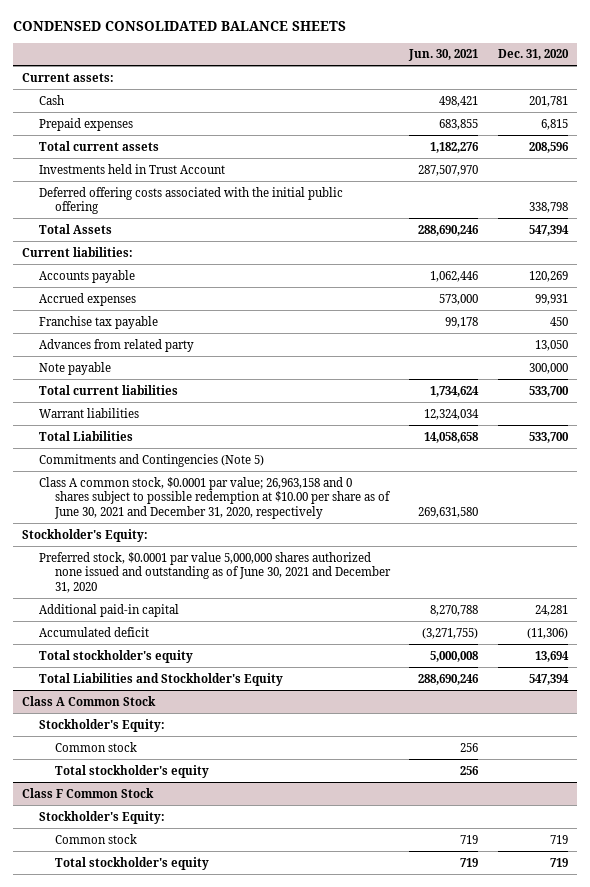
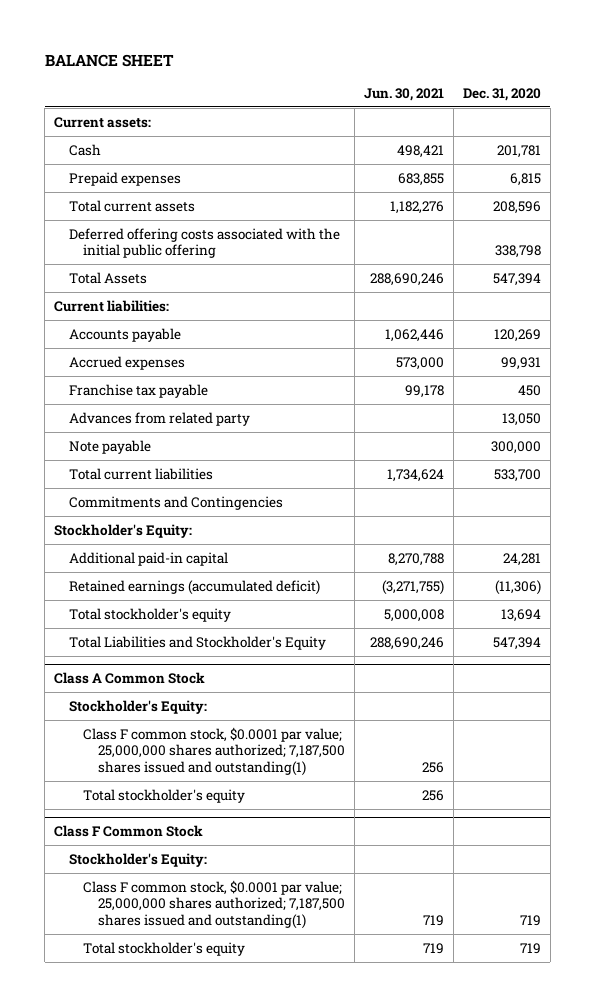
[12,20,346,31] CONDENSED CONSOLIDATED BALANCE SHEETS -> [44,53,174,67] BALANCE SHEET
[38,163,225,174] Investments held in Trust Account -> none
[38,407,139,418] Warrant liabilities -> none
[38,430,133,441] Total Liabilities -> none
[38,476,392,519] Class A common stock, $0.0001 par value; 26,963,158 and 0 shares subject to possible redemption at $10.00 per share as of June 30, 2021 and December 31, 2020, respectively -> none
[38,453,264,467] Commitments and Contingencies (Note 5) -> [68,495,283,510] Commitments and Contingencies
[38,551,392,593] Preferred stock, $0.0001 par value 5,000,000 shares authorized none issued and outstanding as of June 30, 2021 and December 31, 2020 -> none
[38,626,149,637] Accumulated deficit -> [68,579,320,595] Retained earnings (accumulated deficit)
[55,741,138,752] Common stock -> [83,726,345,777] Class F common stock, $0.0001 par value; 25,000,000 shares authorized; 7,187,500 shares issued and outstanding(1)
[55,833,138,844] Common stock -> [83,879,345,930] Class F common stock, $0.0001 par value; 25,000,000 shares authorized; 7,187,500 shares issued and outstanding(1)

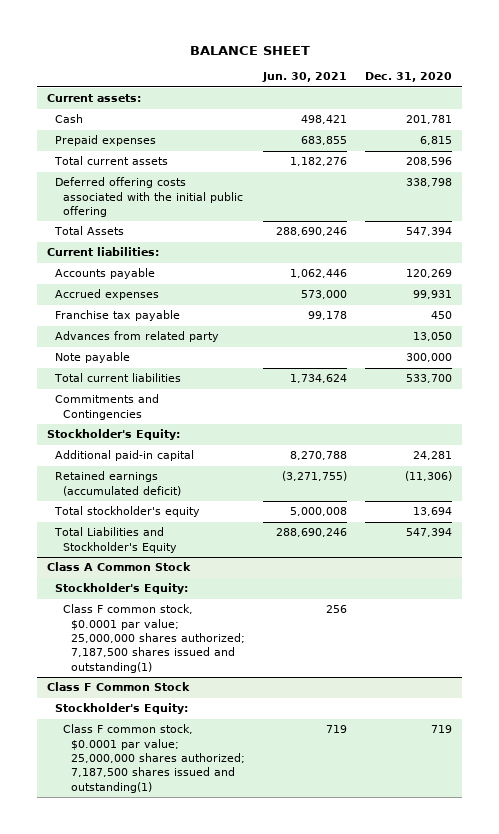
[83,788,246,803] Total stockholder's equity -> none
[83,941,246,956] Total stockholder's equity -> none

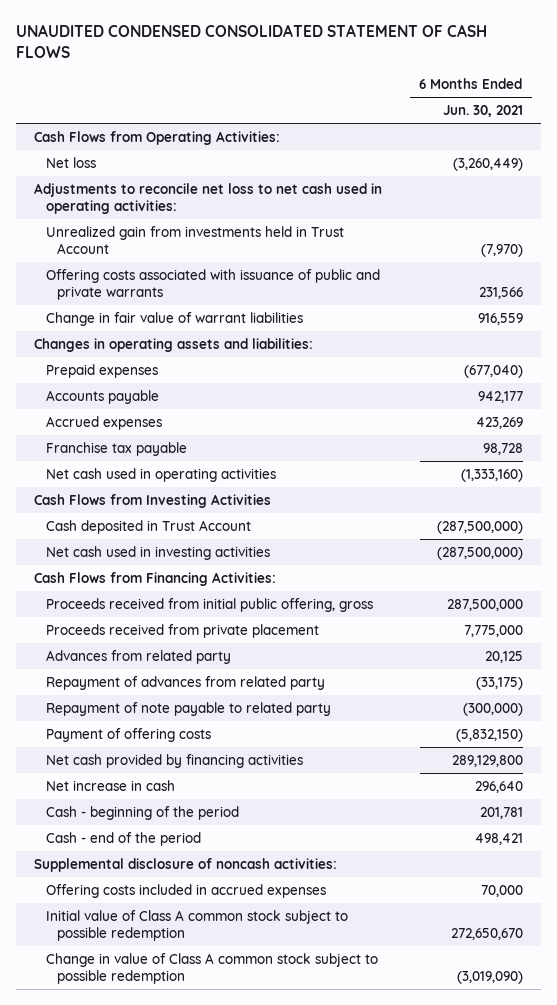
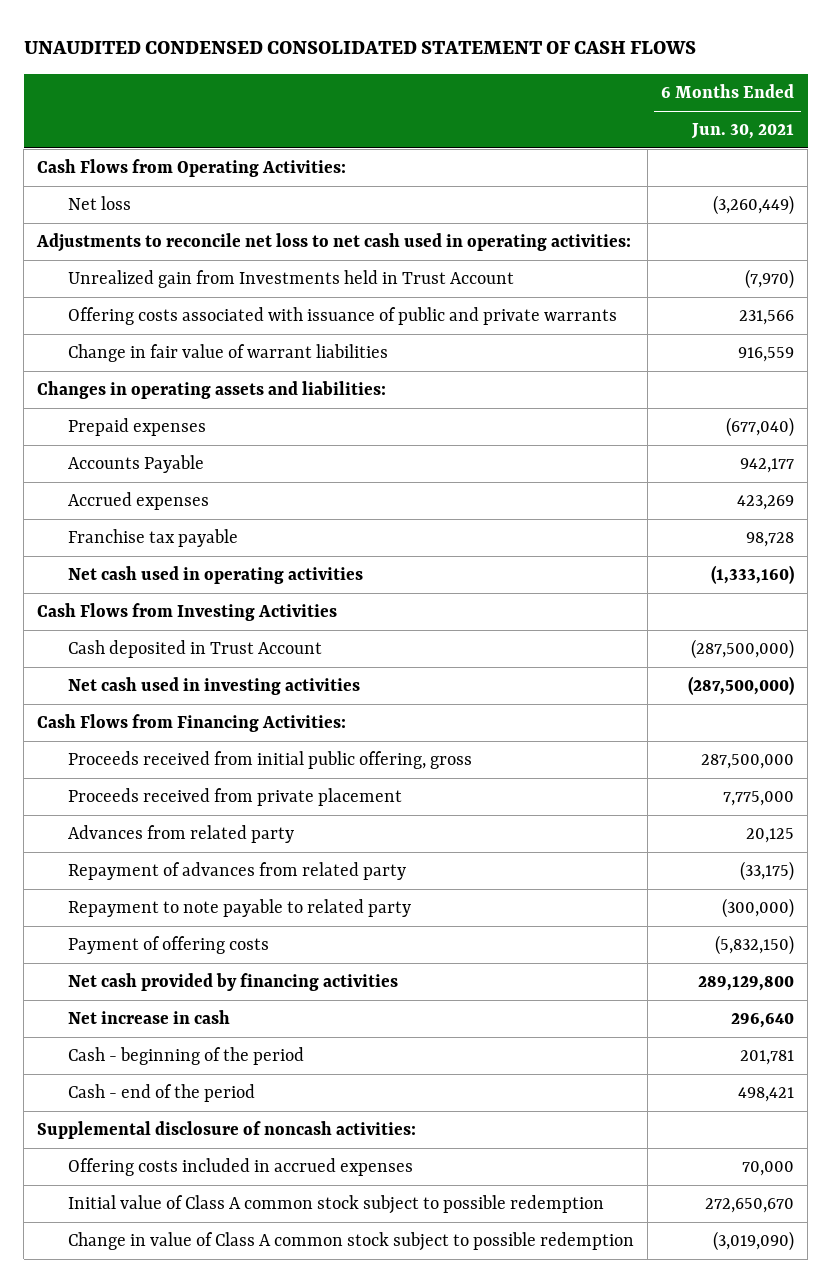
[45,225,344,254] Unrealized gain from investments held in Trust Account -> [67,269,514,288] Unrealized gain from Investments held in Trust Account
[45,389,159,404] Accounts payable -> [67,454,204,473] Accounts Payable
[45,701,331,716] Repayment of note payable to related party -> [67,898,411,917] Repayment to note payable to related party

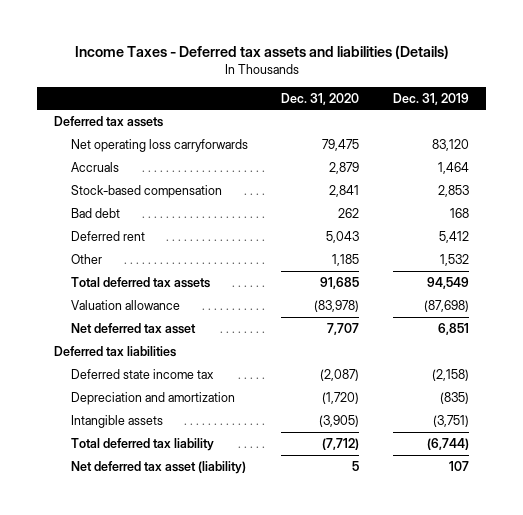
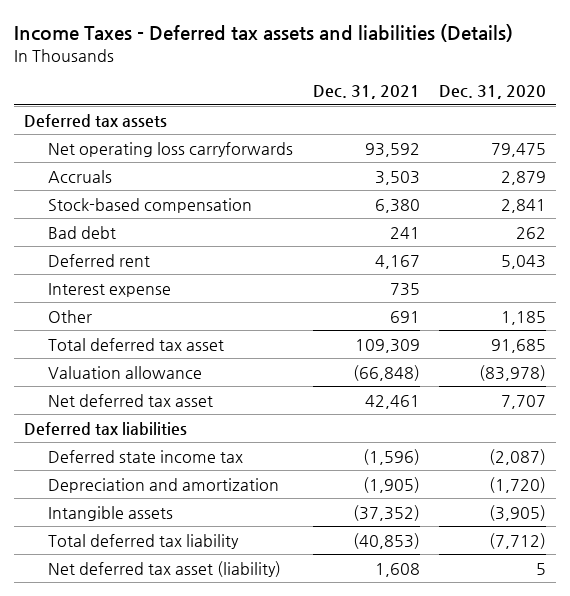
[393,92,470,105] Dec. 31, 2019 -> none
none -> [312,85,420,100] Dec. 31, 2021
none -> [48,282,172,297] Interest expense
[70,277,210,289] Total deferred tax assets -> [48,337,225,351] Total deferred tax asset

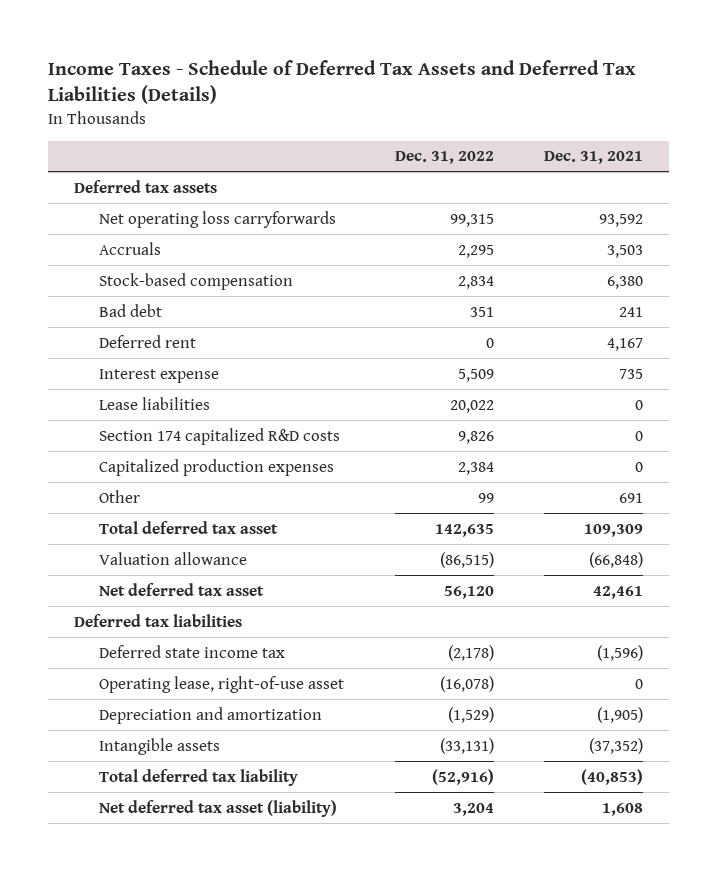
[14,24,514,43] Income Taxes - Deferred tax assets and liabilities (Details) -> [48,59,637,105] Income Taxes - Schedule of Deferred Tax Assets and Deferred Tax Liabilities (Details)
[439,85,547,100] Dec. 31, 2020 -> none
none -> [394,151,494,165] Dec. 31, 2022
none -> [99,396,211,410] Lease liabilities
none -> [99,427,341,445] Section 174 capitalized R&D costs
none -> [99,458,335,476] Capitalized production expenses
none -> [99,675,345,693] Operating lease, right-of-use asset

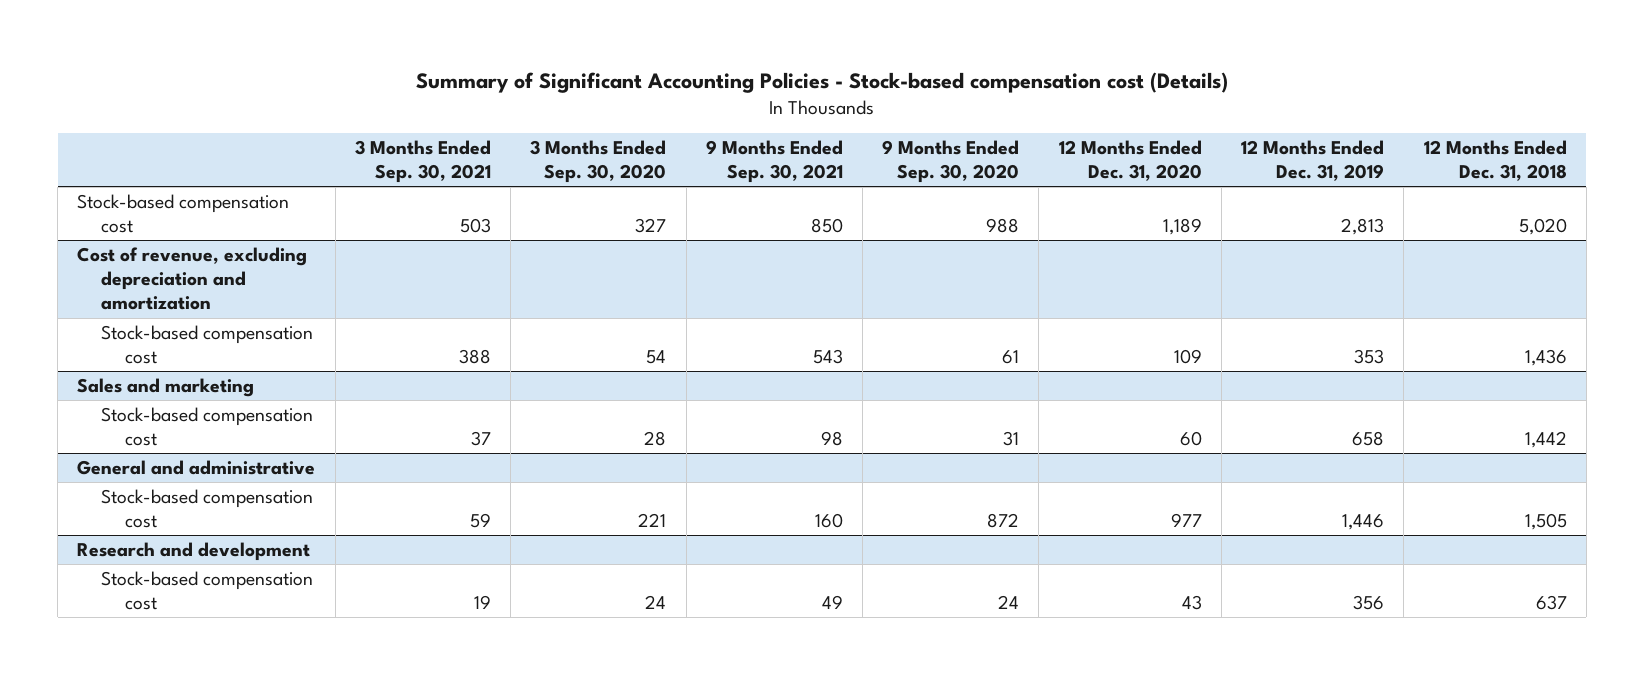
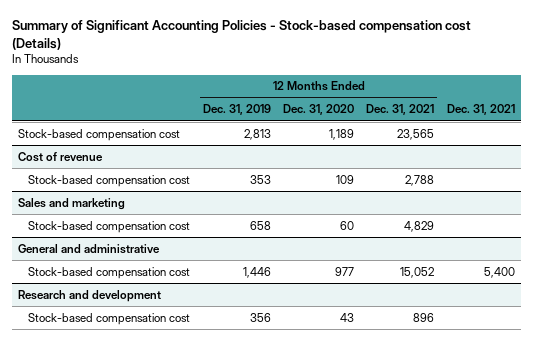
[354,139,491,183] 3 Months Ended Sep. 30, 2021 -> none
[530,139,667,183] 3 Months Ended Sep. 30, 2020 -> none
[705,139,843,183] 9 Months Ended Sep. 30, 2021 -> none
[882,139,1020,183] 9 Months Ended Sep. 30, 2020 -> none
[1423,139,1567,181] 12 Months Ended Dec. 31, 2018 -> none
none -> [366,104,435,116] Dec. 31, 2021
none -> [446,104,515,116] Dec. 31, 2021
[77,246,308,311] Cost of revenue, excluding depreciation and amortization -> [18,151,104,162] Cost of revenue

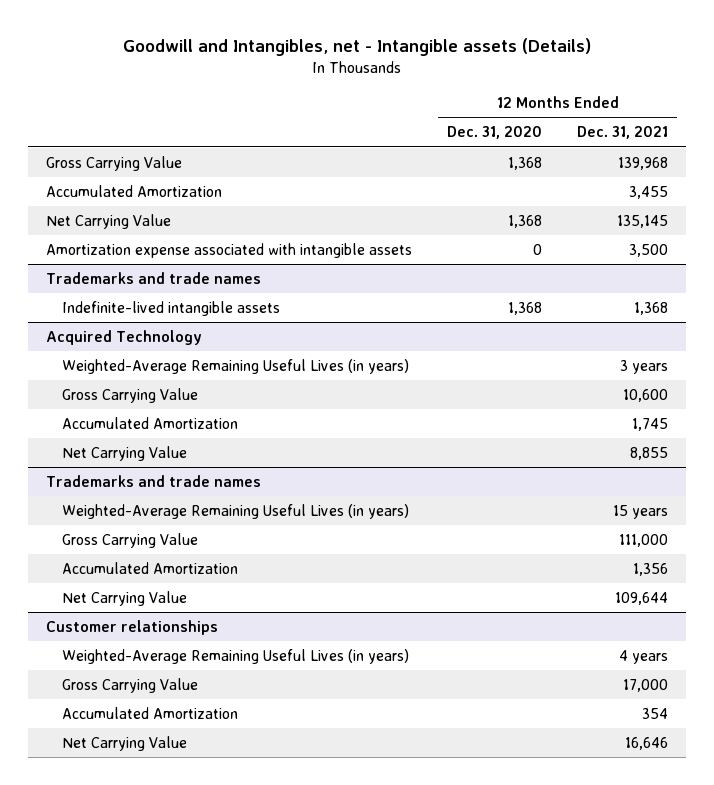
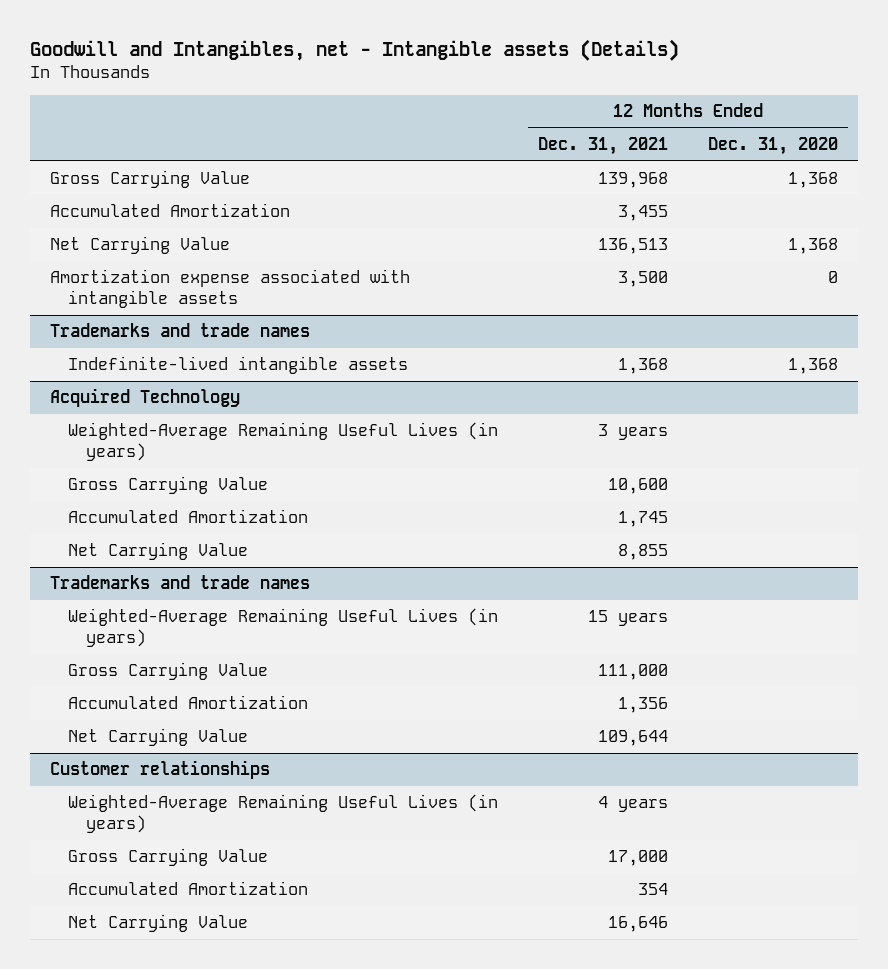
[617,214,669,228] 135,145 -> [598,238,669,255] 136,513

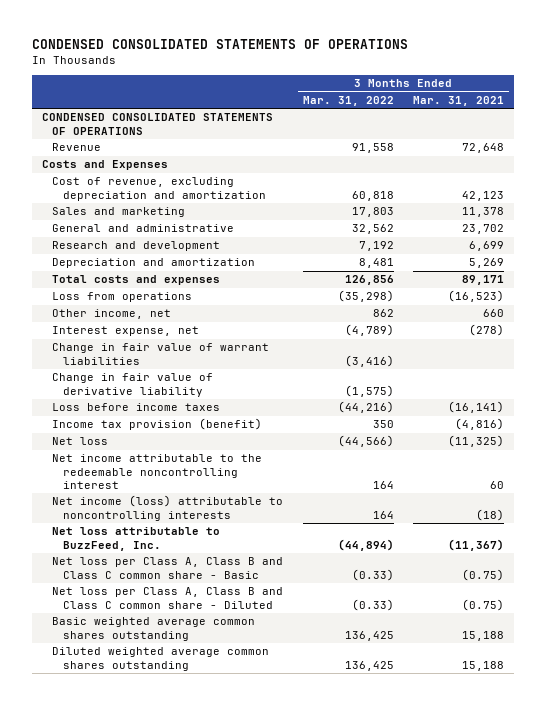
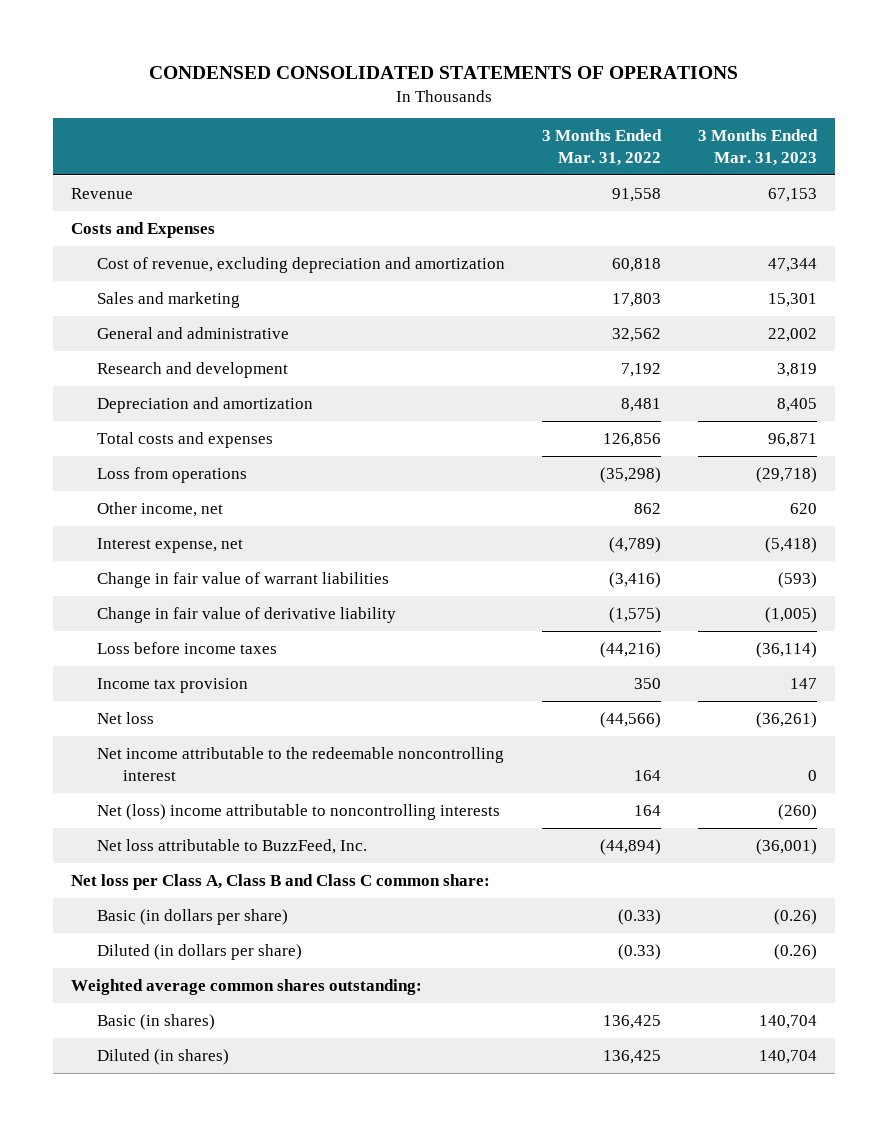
[413,96,505,107] Mar. 31, 2021 -> none
none -> [697,129,818,166] 3 Months Ended Mar. 31, 2023
[41,113,273,135] CONDENSED CONSOLIDATED STATEMENTS OF OPERATIONS -> none
[52,418,263,431] Income tax provision (benefit) -> [97,677,249,693] Income tax provision
[52,495,284,521] Net income (loss) attributable to noncontrolling interests -> [97,803,501,820] Net (loss) income attributable to noncontrolling interests
none -> [71,873,491,890] Net loss per Class A, Class B and Class C common share:
[52,557,284,579] Net loss per Class A, Class B and Class C common share - Basic -> [97,908,289,925] Basic (in dollars per share)
[52,587,284,609] Net loss per Class A, Class B and Class C common share - Diluted -> [97,943,303,960] Diluted (in dollars per share)
none -> [71,978,423,995] Weighted average common shares outstanding:
[52,617,256,641] Basic weighted average common shares outstanding -> [97,1013,216,1030] Basic (in shares)
[52,647,270,671] Diluted weighted average common shares outstanding -> [97,1048,230,1065] Diluted (in shares)

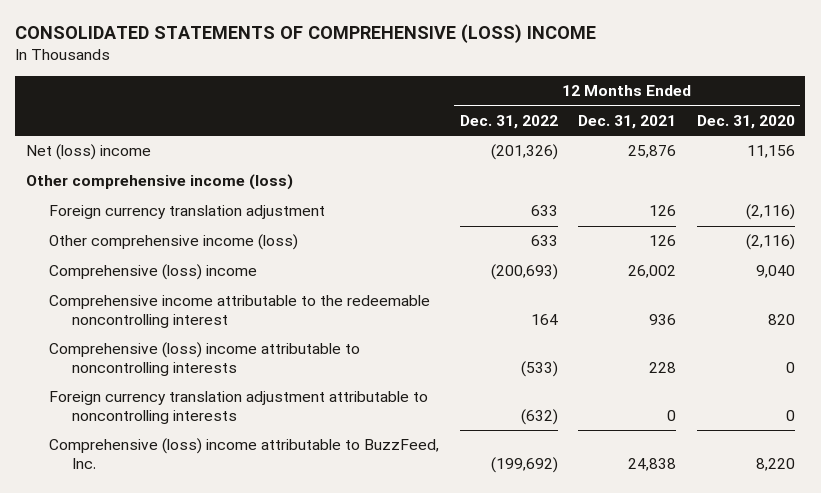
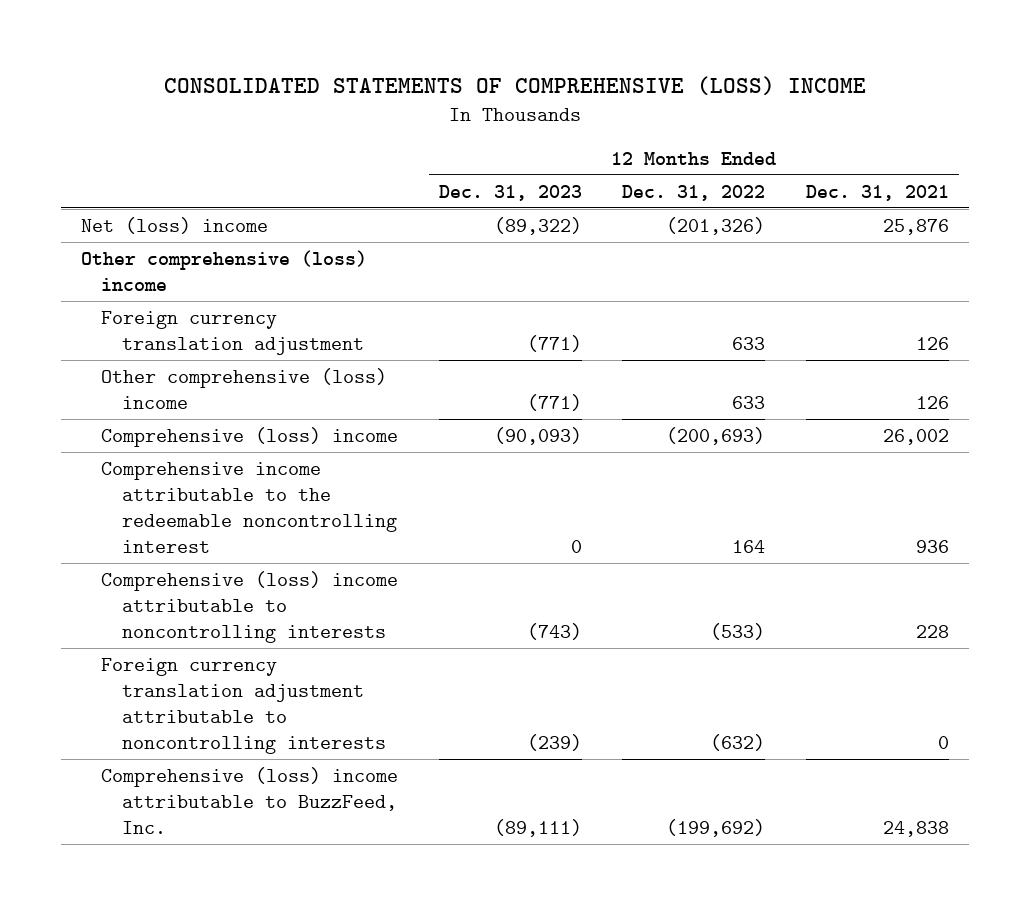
[696,114,795,129] Dec. 31, 2020 -> none
none -> [438,184,582,201] Dec. 31, 2023
[25,174,293,191] Other comprehensive income (loss) -> [80,249,367,291] Other comprehensive (loss) income
[48,234,298,251] Other comprehensive income (loss) -> [101,367,388,409] Other comprehensive (loss) income

